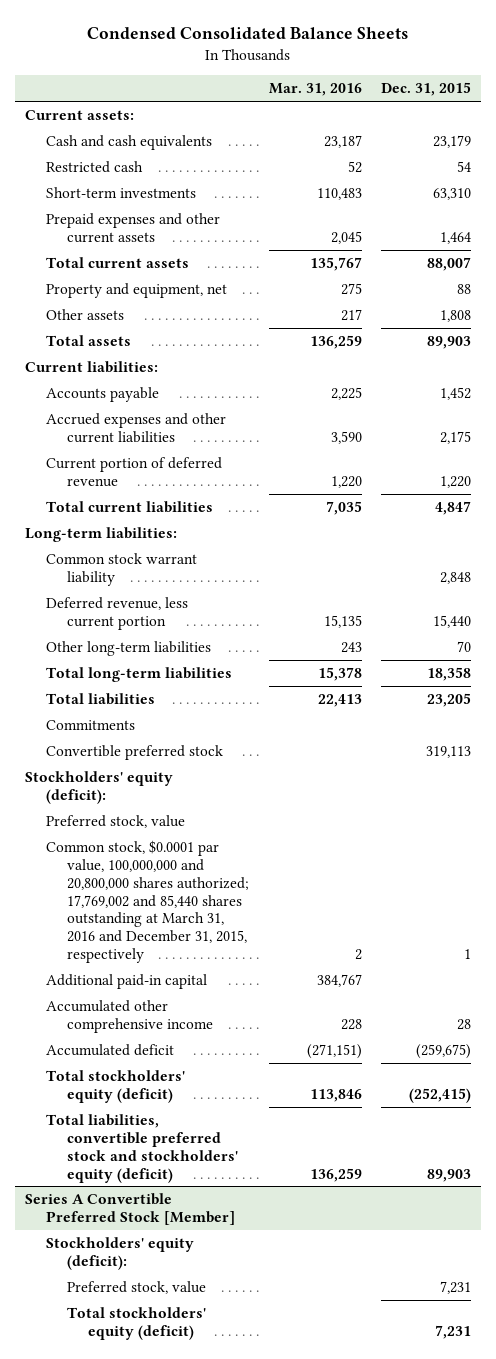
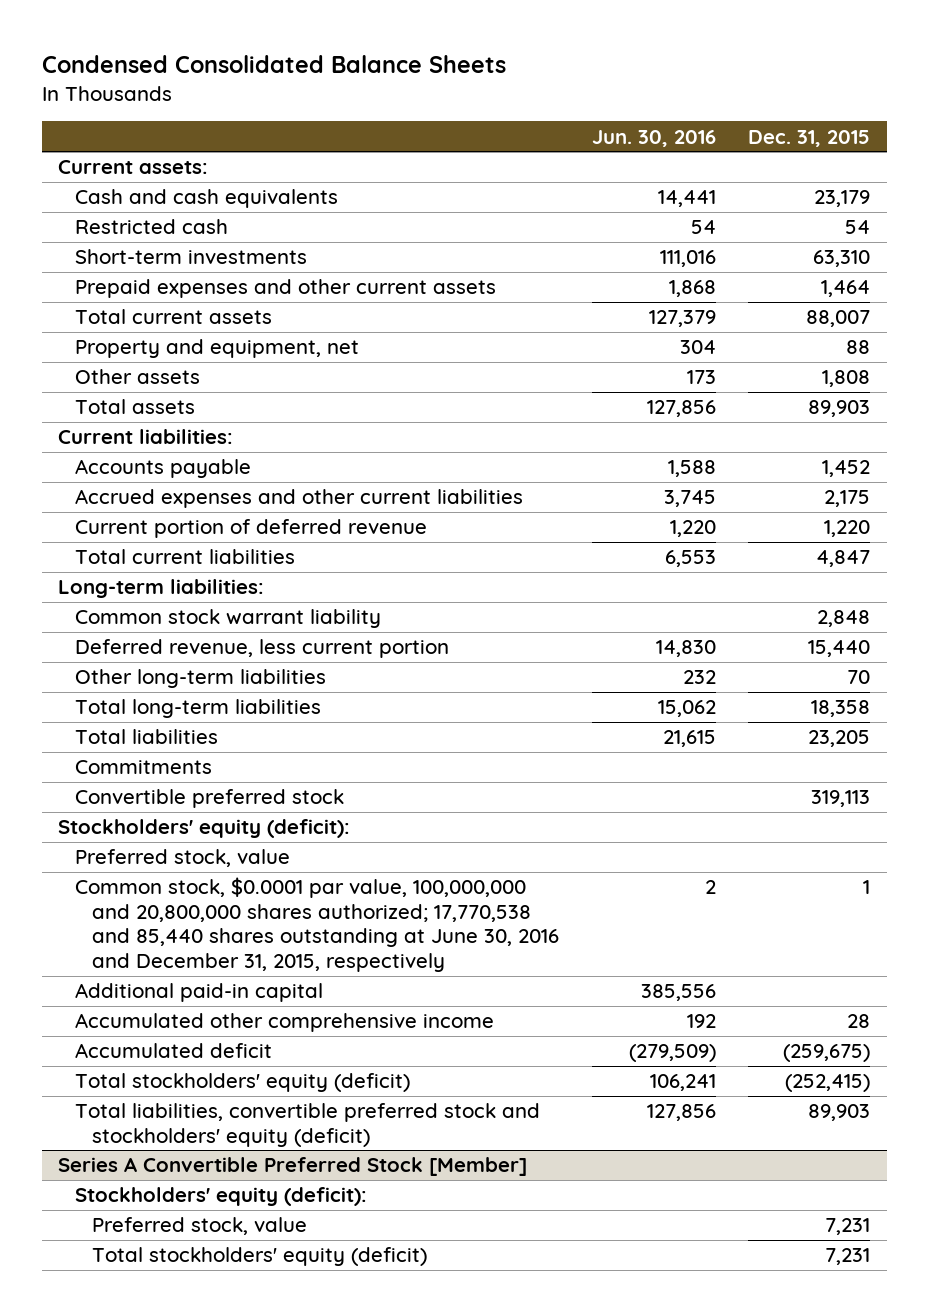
[268,83,362,97] Mar. 31, 2016 -> none
none -> [591,129,716,147] Jun. 30, 2016
[45,839,249,964] Common stock, $0.0001 par value, 100,000,000 and 20,800,000 shares authorized; 17,769,002 and 85,440 shares outstanding at March 31, 2016 and December 31, 2015, respectively -> [74,877,559,973] Common stock, $0.0001 par value, 100,000,000 and 20,800,000 shares authorized; 17,770,538 and 85,440 shares outstanding at June 30, 2016 and December 31, 2015, respectively

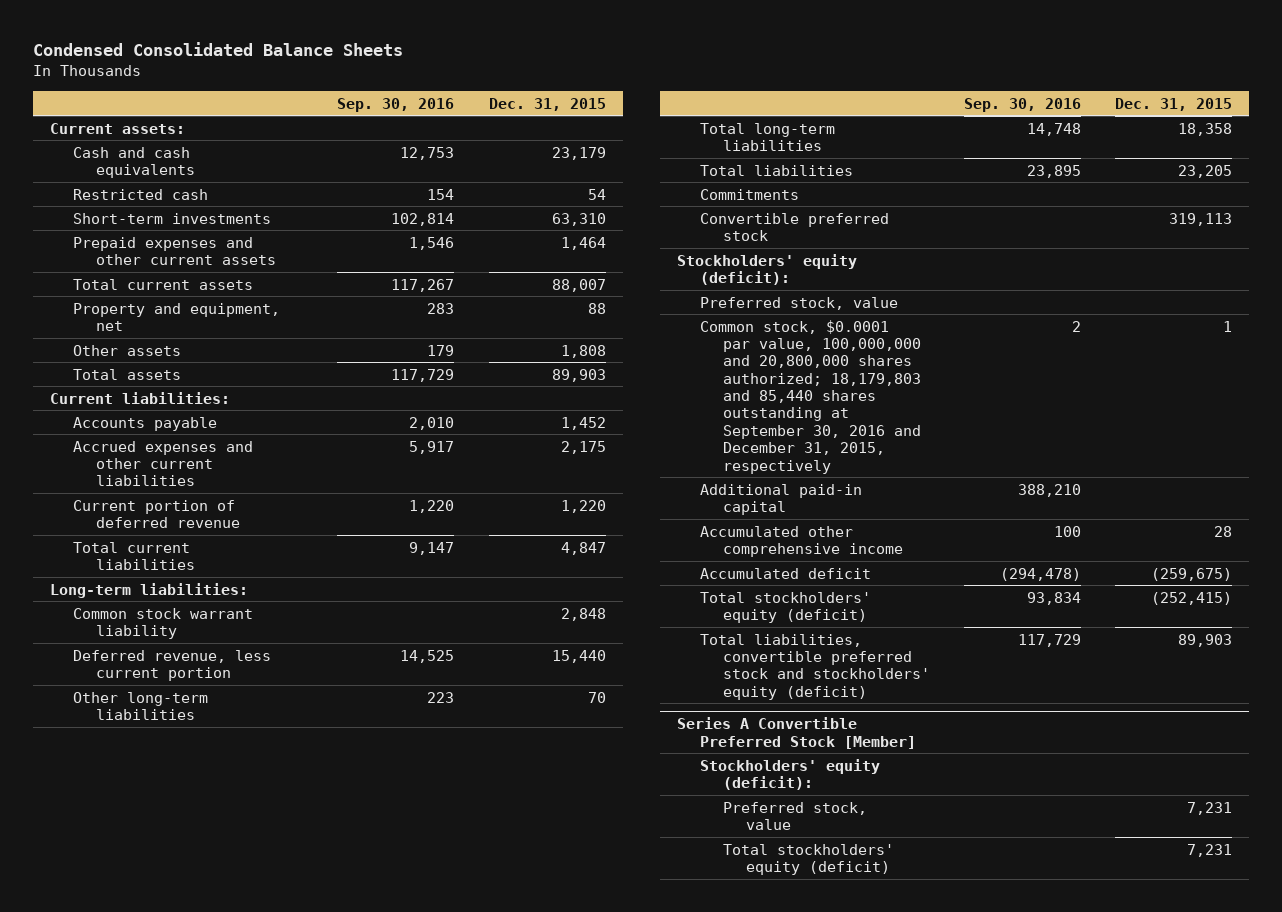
[591,129,716,147] Jun. 30, 2016 -> none
none -> [337,97,455,112] Sep. 30, 2016
[74,877,559,973] Common stock, $0.0001 par value, 100,000,000 and 20,800,000 shares authorized; 17,770,538 and 85,440 shares outstanding at June 30, 2016 and December 31, 2015, respectively -> [699,319,921,474] Common stock, $0.0001 par value, 100,000,000 and 20,800,000 shares authorized; 18,179,803 and 85,440 shares outstanding at September 30, 2016 and December 31, 2015, respectively

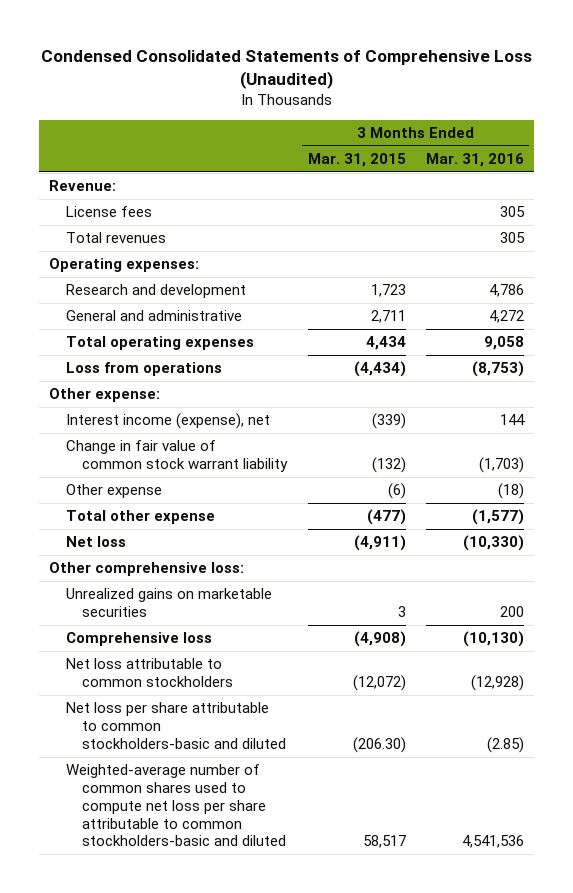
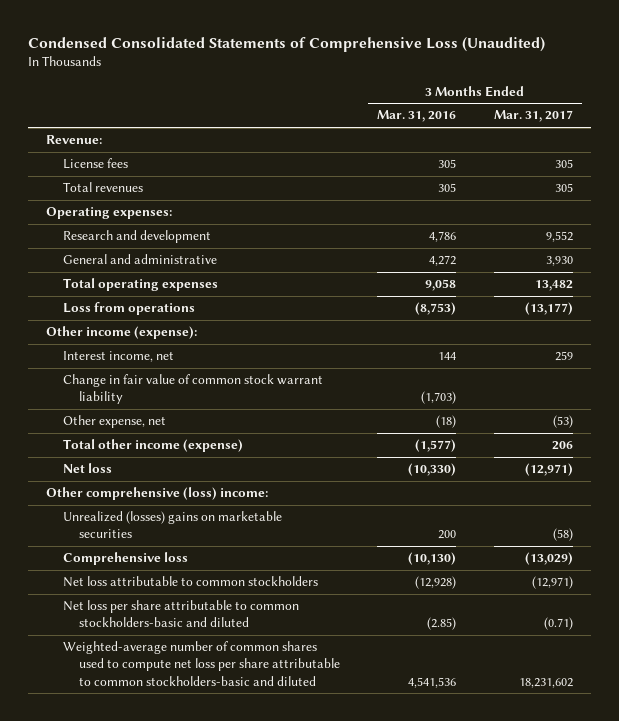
[307,153,406,168] Mar. 31, 2015 -> none
none -> [493,110,573,123] Mar. 31, 2017
[49,388,161,403] Other expense: -> [46,326,198,340] Other income (expense):
[65,413,270,430] Interest income (expense), net -> [62,351,174,363] Interest income, net
[65,484,162,499] Other expense -> [62,415,166,429] Other expense, net
[65,510,215,525] Total other expense -> [62,439,243,453] Total other income (expense)
[49,562,245,577] Other comprehensive loss: -> [46,487,269,501] Other comprehensive (loss) income:
[65,588,272,618] Unrealized gains on marketable securities -> [62,511,282,539] Unrealized (losses) gains on marketable securities

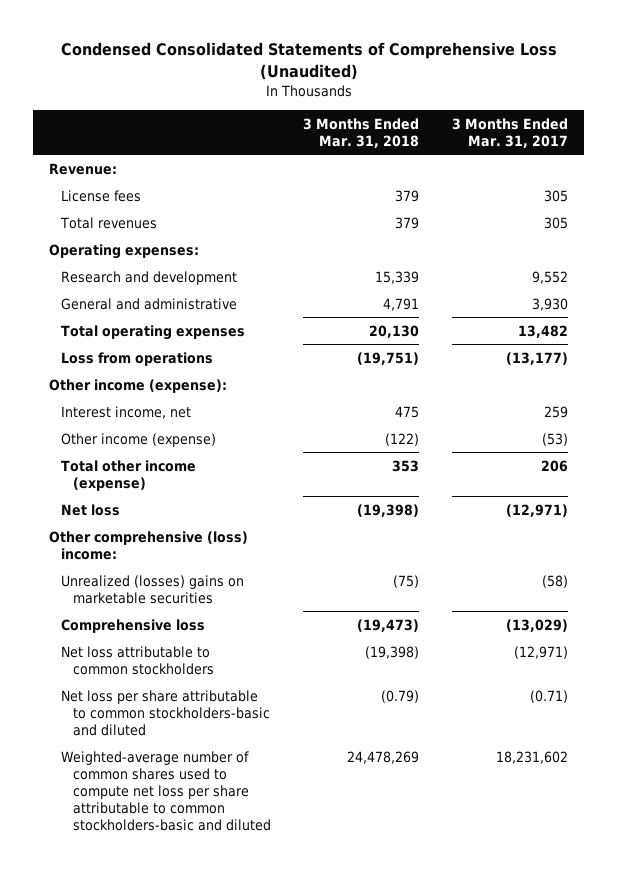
[377,110,457,123] Mar. 31, 2016 -> none
none -> [303,117,420,148] 3 Months Ended Mar. 31, 2018
[62,374,323,405] Change in fair value of common stock warrant liability -> none
[62,415,166,429] Other expense, net -> [61,432,217,447] Other income (expense)

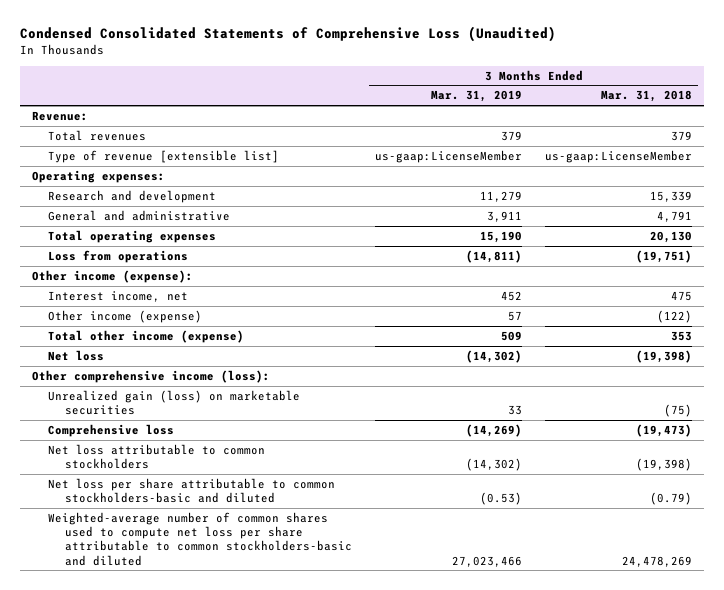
[451,117,568,148] 3 Months Ended Mar. 31, 2017 -> none
none -> [430,90,522,103] Mar. 31, 2019
[61,189,142,202] License fees -> none
none -> [48,149,280,163] Type of revenue [extensible list]
[49,530,249,560] Other comprehensive (loss) income: -> [31,369,270,383] Other comprehensive income (loss):
[61,574,245,604] Unrealized (losses) gains on marketable securities -> [48,389,301,416] Unrealized gain (loss) on marketable securities

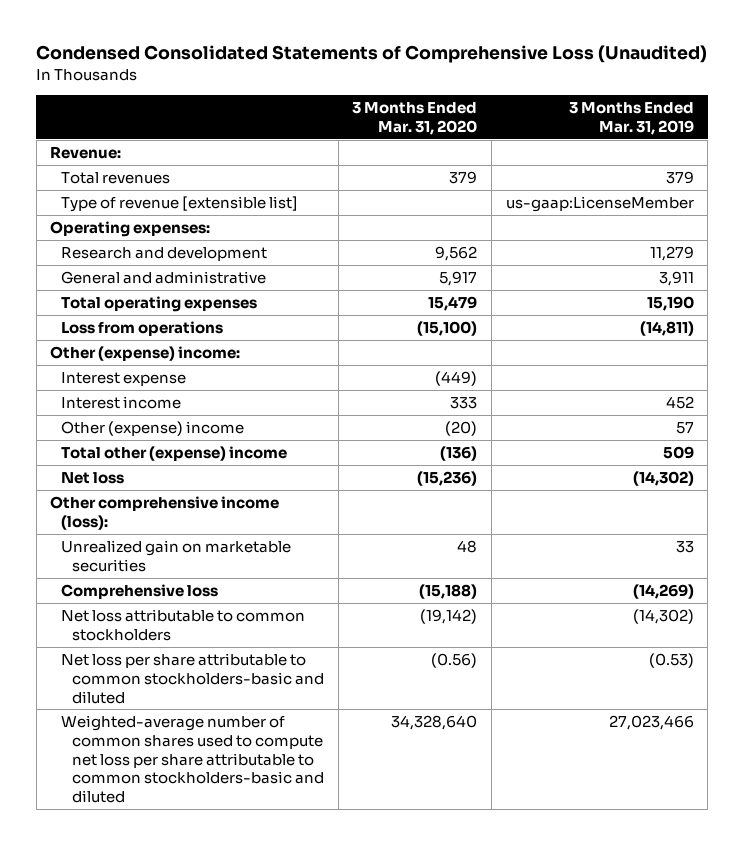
[601,90,693,103] Mar. 31, 2018 -> none
none -> [352,101,478,135] 3 Months Ended Mar. 31, 2020
[31,269,193,283] Other income (expense): -> [50,345,241,361] Other (expense) income:
none -> [61,371,187,386] Interest expense
[48,290,189,302] Interest income, net -> [61,395,182,409] Interest income
[48,309,203,323] Other income (expense) -> [61,420,245,436] Other (expense) income
[48,329,245,343] Total other income (expense) -> [61,445,288,461] Total other (expense) income
[48,389,301,416] Unrealized gain (loss) on marketable securities -> [61,539,292,572] Unrealized gain on marketable securities

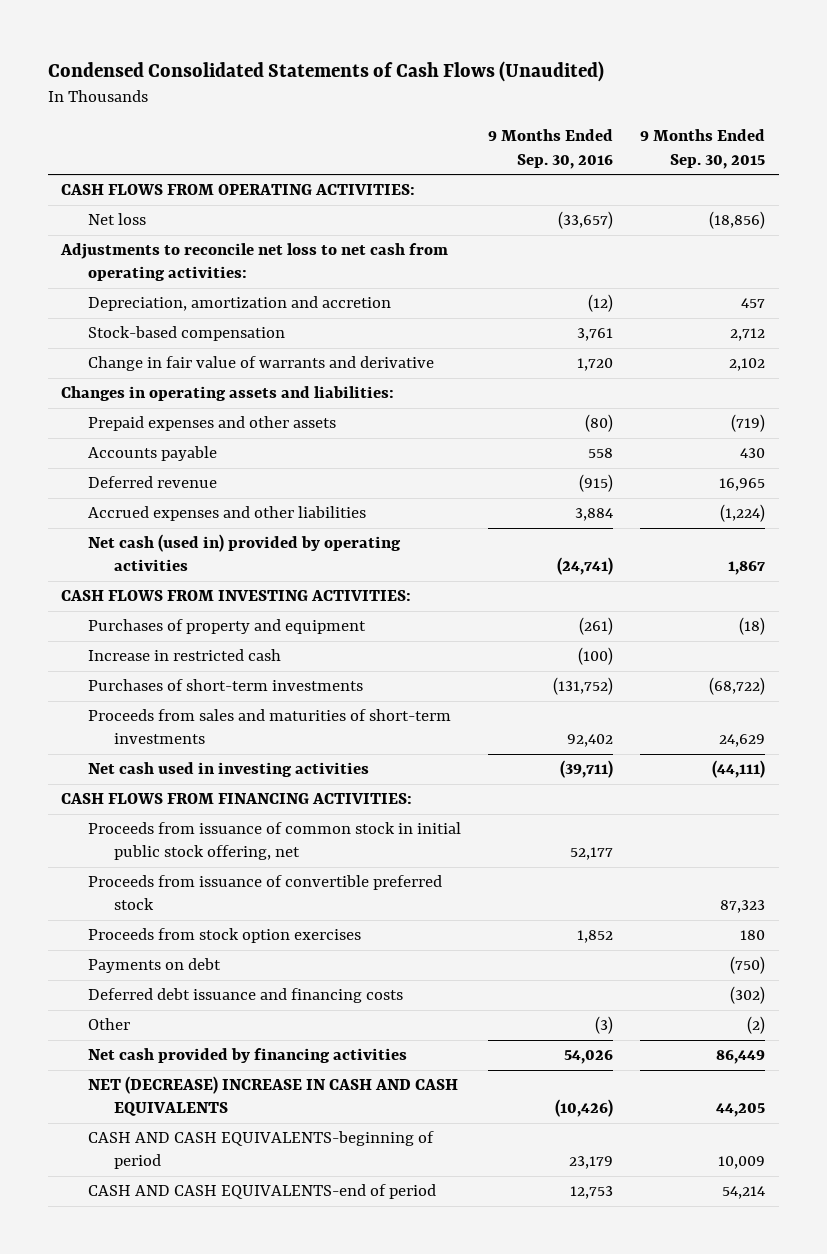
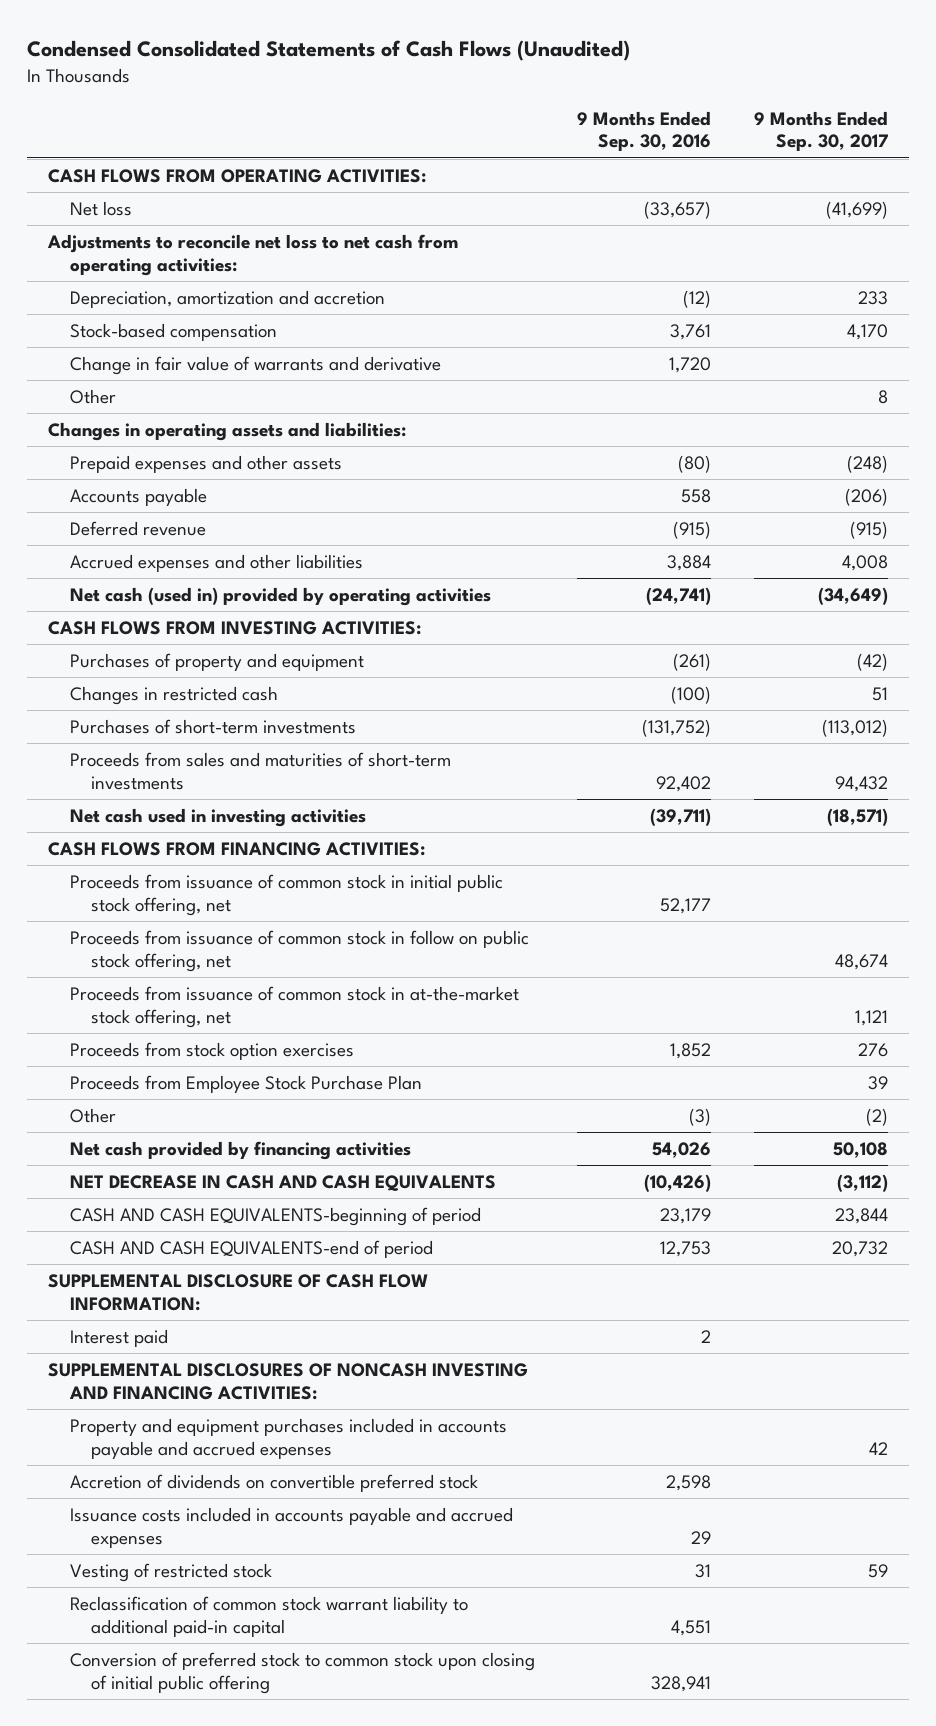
[640,129,766,169] 9 Months Ended Sep. 30, 2015 -> none
none -> [753,110,888,152] 9 Months Ended Sep. 30, 2017
none -> [69,389,116,405] Other
[87,649,281,662] Increase in restricted cash -> [69,686,278,706] Changes in restricted cash
[87,875,442,911] Proceeds from issuance of convertible preferred stock -> none
none -> [69,930,529,972] Proceeds from issuance of common stock in follow on public stock offering, net
none -> [69,986,519,1028] Proceeds from issuance of common stock in at-the-market stock offering, net
[87,958,221,974] Payments on debt -> none
[87,988,403,1004] Deferred debt issuance and financing costs -> none
none -> [69,1075,422,1094] Proceeds from Employee Stock Purchase Plan
[87,1076,458,1117] NET (DECREASE) INCREASE IN CASH AND CASH EQUIVALENTS -> [69,1175,496,1192] NET DECREASE IN CASH AND CASH EQUIVALENTS
none -> [47,1274,428,1311] SUPPLEMENTAL DISCLOSURE OF CASH FLOW INFORMATION:
none -> [69,1329,168,1348] Interest paid
none -> [47,1363,528,1400] SUPPLEMENTAL DISCLOSURES OF NONCASH INVESTING AND FINANCING ACTIVITIES:
none -> [69,1418,507,1459] Property and equipment purchases included in accounts payable and accrued expenses
none -> [69,1474,478,1493] Accretion of dividends on convertible preferred stock
none -> [69,1507,513,1548] Issuance costs included in accounts payable and accrued expenses
none -> [69,1563,272,1583] Vesting of restricted stock
none -> [69,1596,468,1637] Reclassification of common stock warrant liability to additional paid-in capital
none -> [69,1652,535,1694] Conversion of preferred stock to common stock upon closing of initial public offering

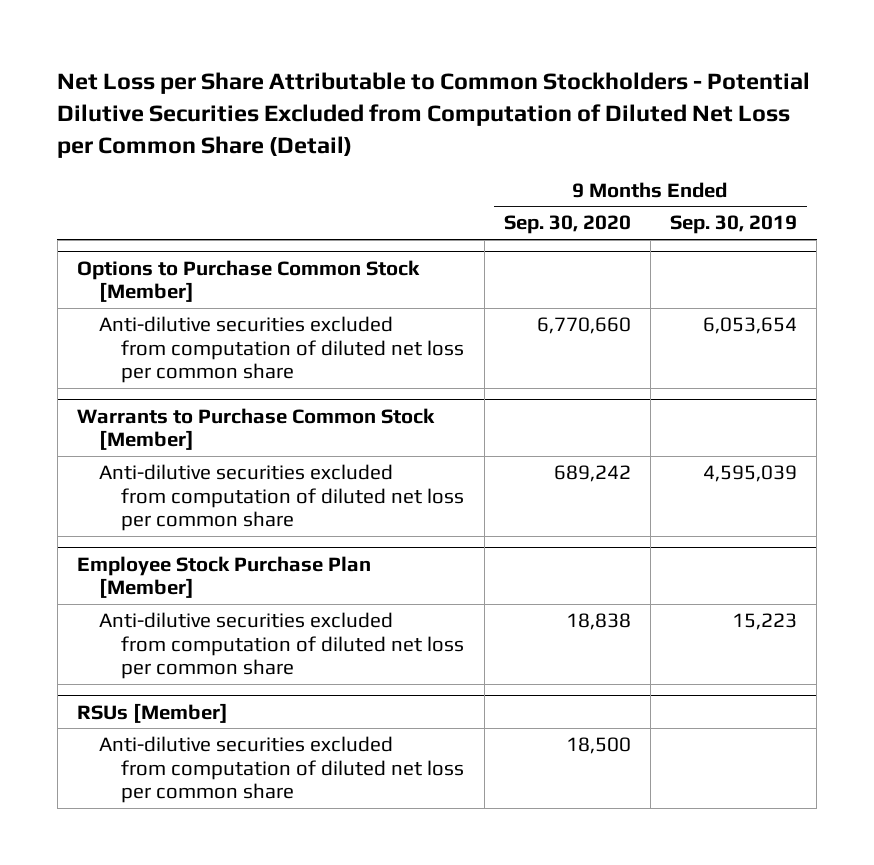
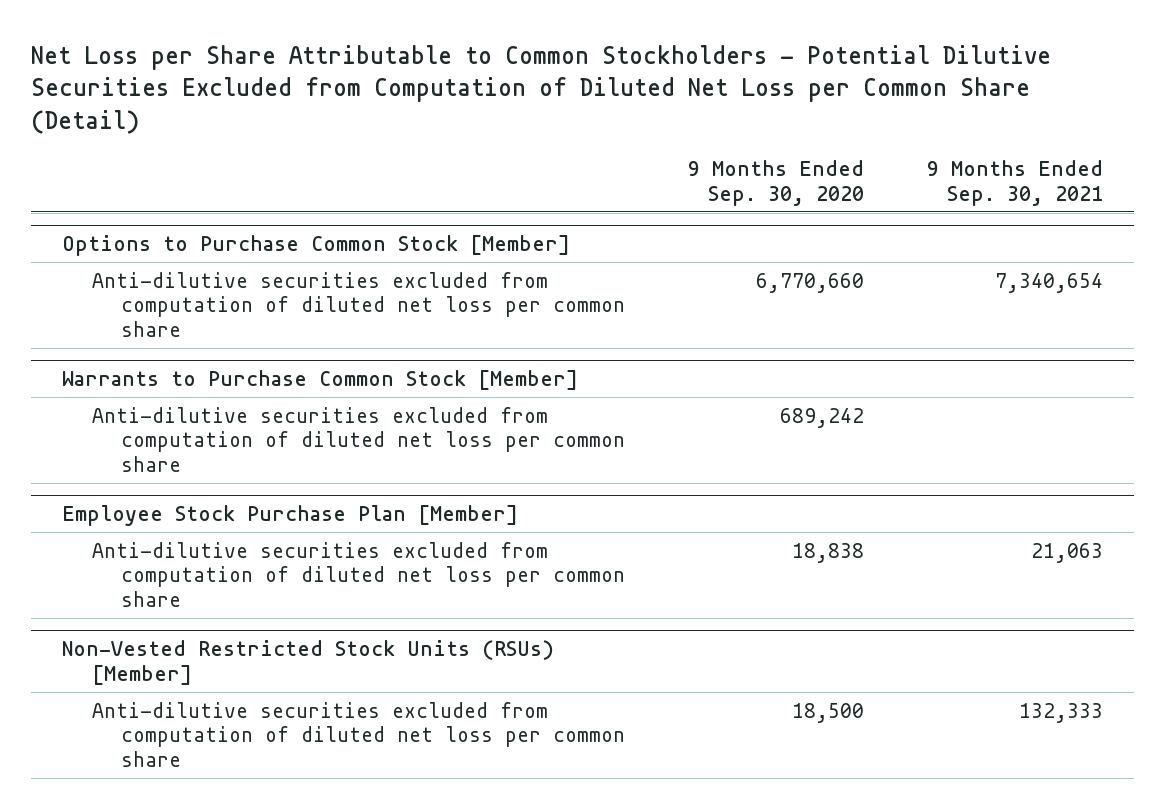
[670,215,798,235] Sep. 30, 2019 -> none
none -> [926,159,1103,206] 9 Months Ended Sep. 30, 2021
[77,702,229,723] RSUs [Member] -> [62,640,555,685] Non-Vested Restricted Stock Units (RSUs) [Member]

